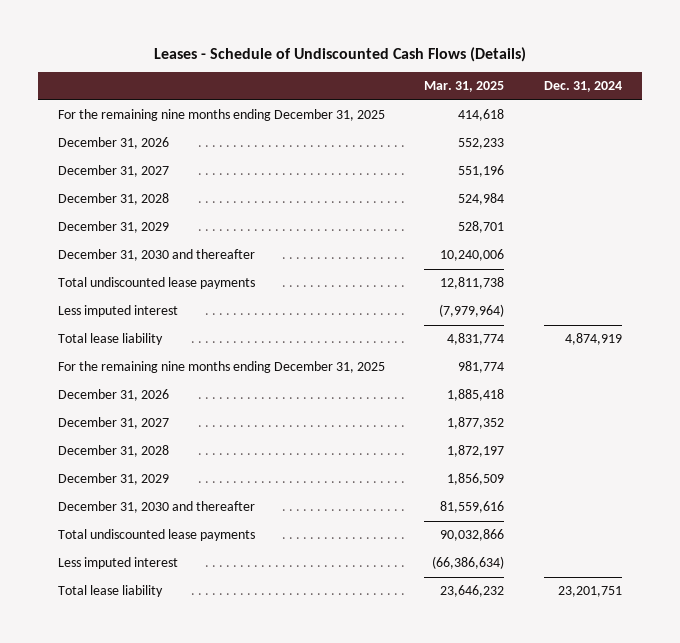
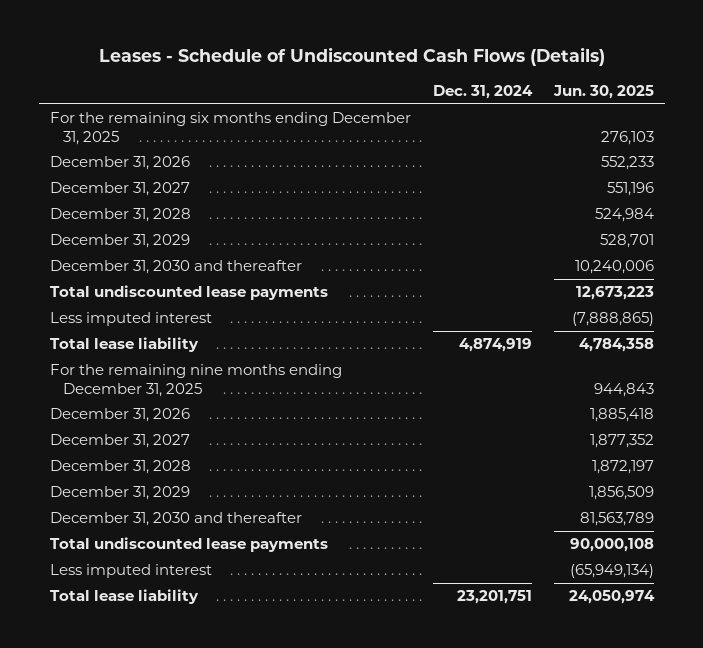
[424,81,505,93] Mar. 31, 2025 -> none
none -> [552,84,654,99] Jun. 30, 2025
[57,109,385,122] For the remaining nine months ending December 31, 2025 -> [49,112,411,145] For the remaining six months ending December 31, 2025

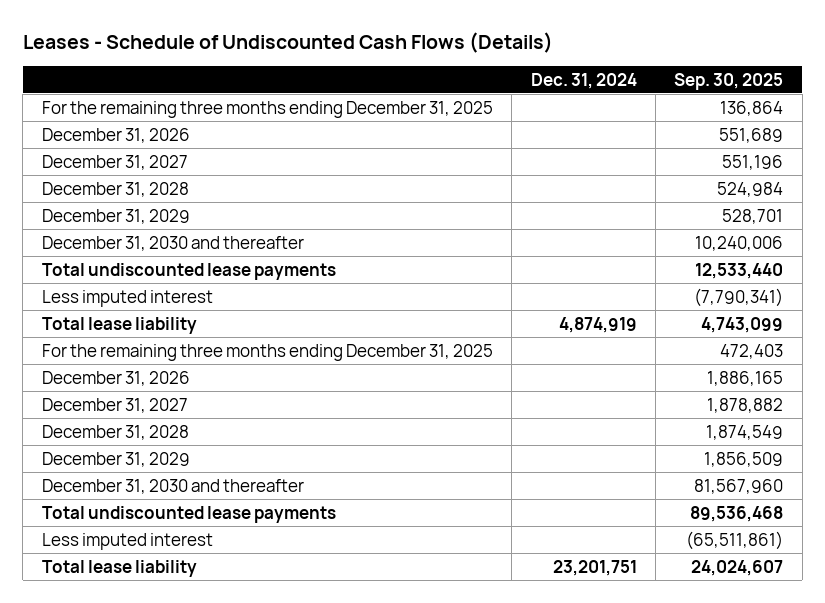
[552,84,654,99] Jun. 30, 2025 -> none
none -> [674,72,784,90] Sep. 30, 2025
[49,112,411,145] For the remaining six months ending December 31, 2025 -> [41,100,493,118] For the remaining three months ending December 31, 2025
[49,364,342,397] For the remaining nine months ending December 31, 2025 -> [41,343,493,361] For the remaining three months ending December 31, 2025

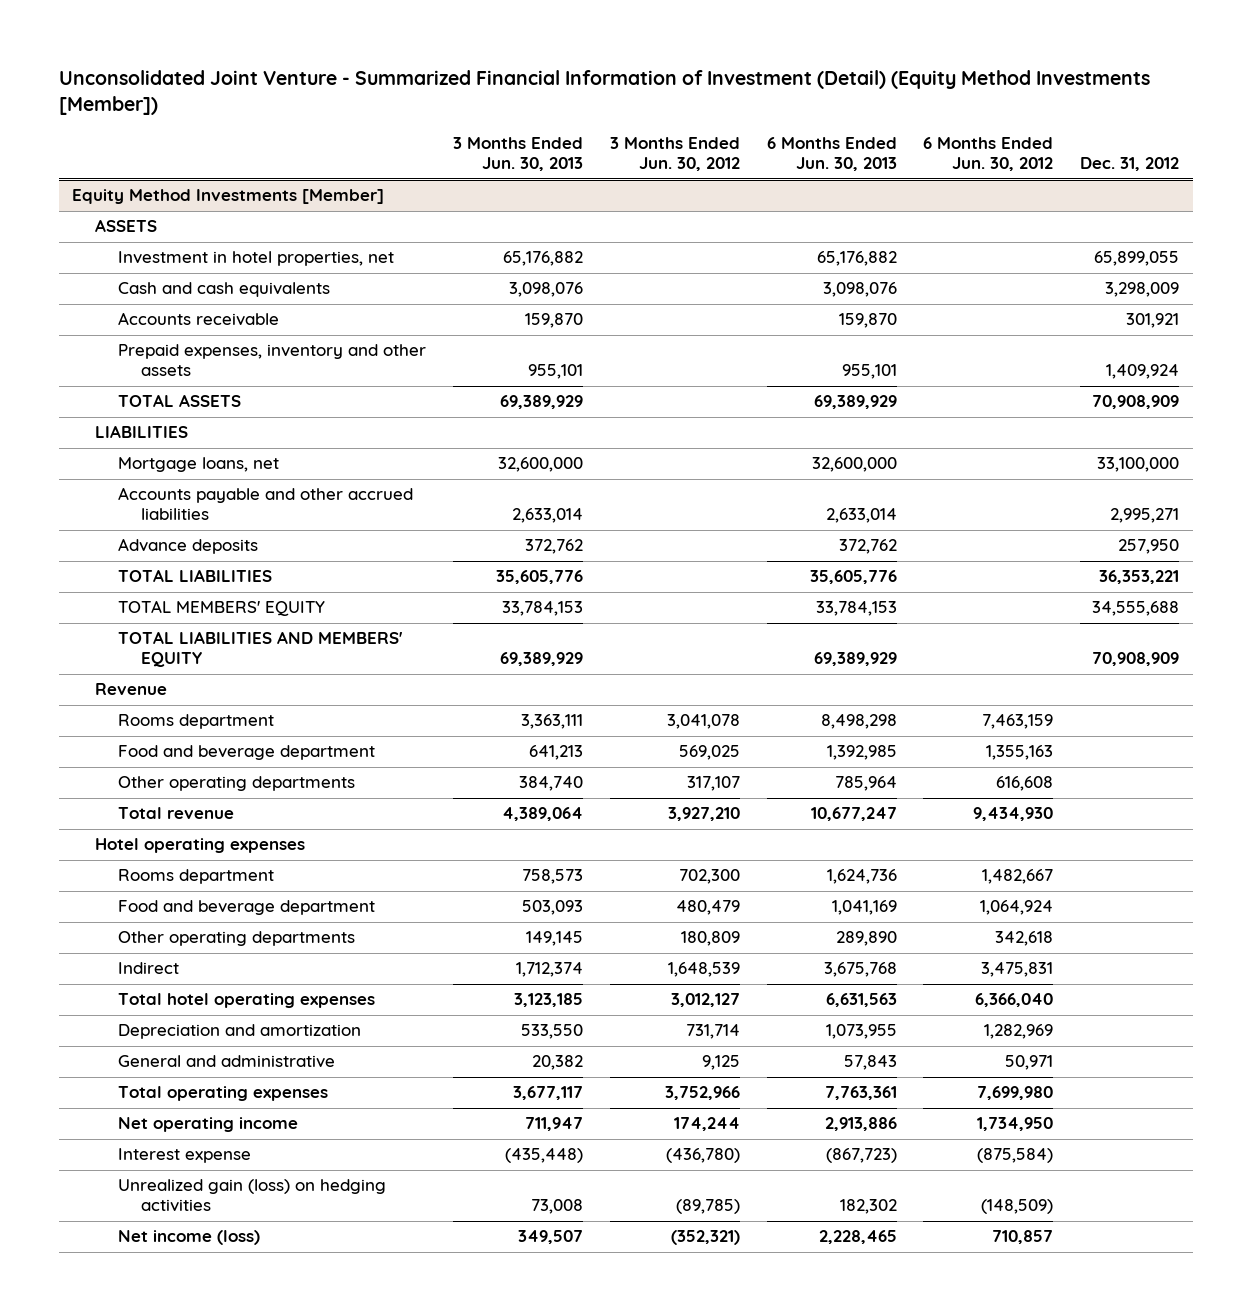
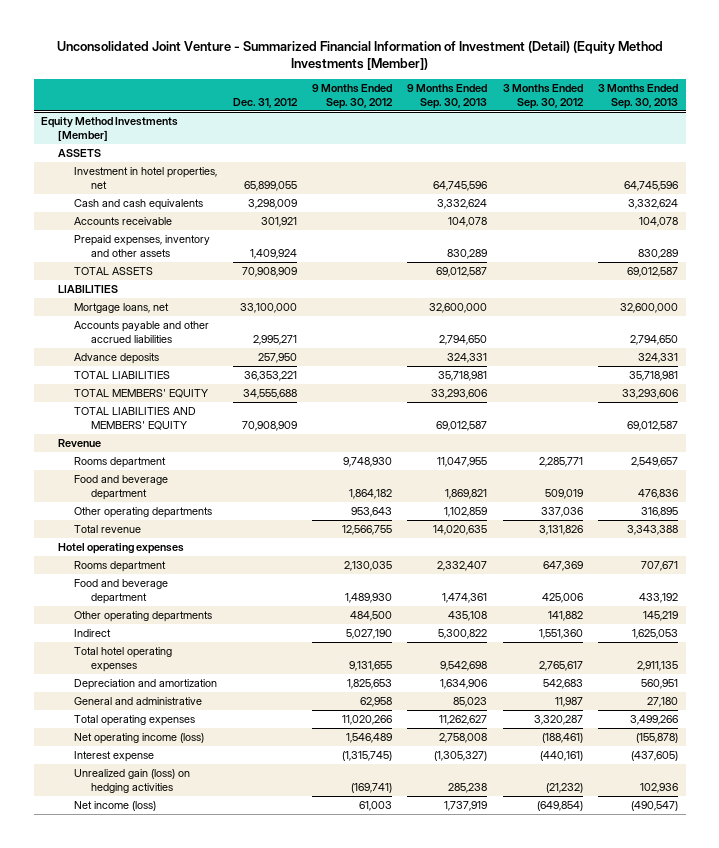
[452,137,583,172] 3 Months Ended Jun. 30, 2013 -> none
[609,137,740,172] 3 Months Ended Jun. 30, 2012 -> none
[766,137,897,172] 6 Months Ended Jun. 30, 2013 -> none
[923,137,1054,172] 6 Months Ended Jun. 30, 2012 -> none
none -> [311,84,393,109] 9 Months Ended Sep. 30, 2012
none -> [407,84,488,109] 9 Months Ended Sep. 30, 2013
none -> [502,84,584,109] 3 Months Ended Sep. 30, 2012
none -> [597,84,678,109] 3 Months Ended Sep. 30, 2013
[118,1117,299,1133] Net operating income -> [74,732,205,744] Net operating income (loss)

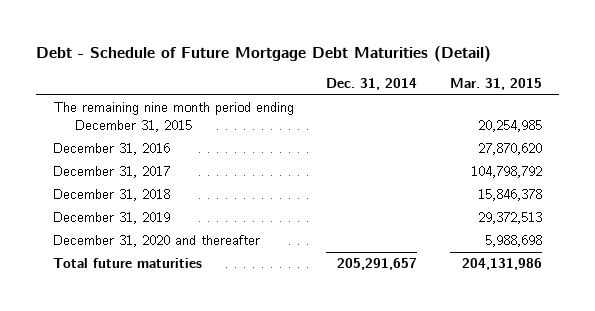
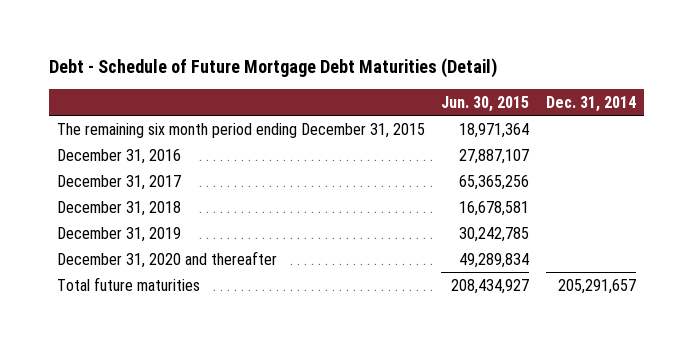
[450,77,543,90] Mar. 31, 2015 -> none
none -> [441,95,530,112] Jun. 30, 2015
[52,102,294,132] The remaining nine month period ending December 31, 2015 -> [56,122,425,138] The remaining six month period ending December 31, 2015

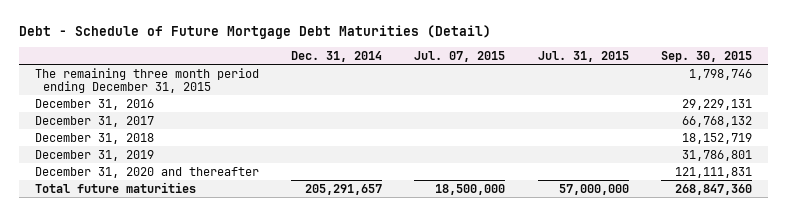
[441,95,530,112] Jun. 30, 2015 -> none
none -> [414,50,506,62] Jul. 07, 2015
none -> [537,50,629,62] Jul. 31, 2015
none -> [661,50,753,62] Sep. 30, 2015
[56,122,425,138] The remaining six month period ending December 31, 2015 -> [34,67,259,93] The remaining three month period ending December 31, 2015

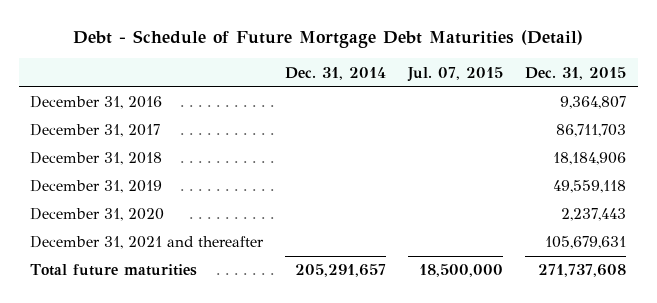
[537,50,629,62] Jul. 31, 2015 -> none
[661,50,753,62] Sep. 30, 2015 -> none
none -> [525,66,627,80] Dec. 31, 2015
[34,67,259,93] The remaining three month period ending December 31, 2015 -> none
none -> [30,208,165,222] December 31, 2020
[34,166,259,178] December 31, 2020 and thereafter -> [30,236,265,250] December 31, 2021 and thereafter

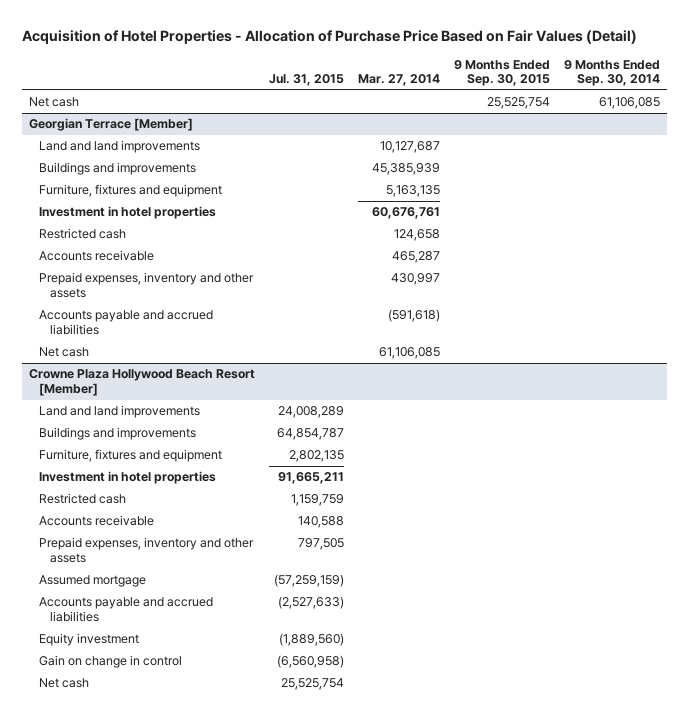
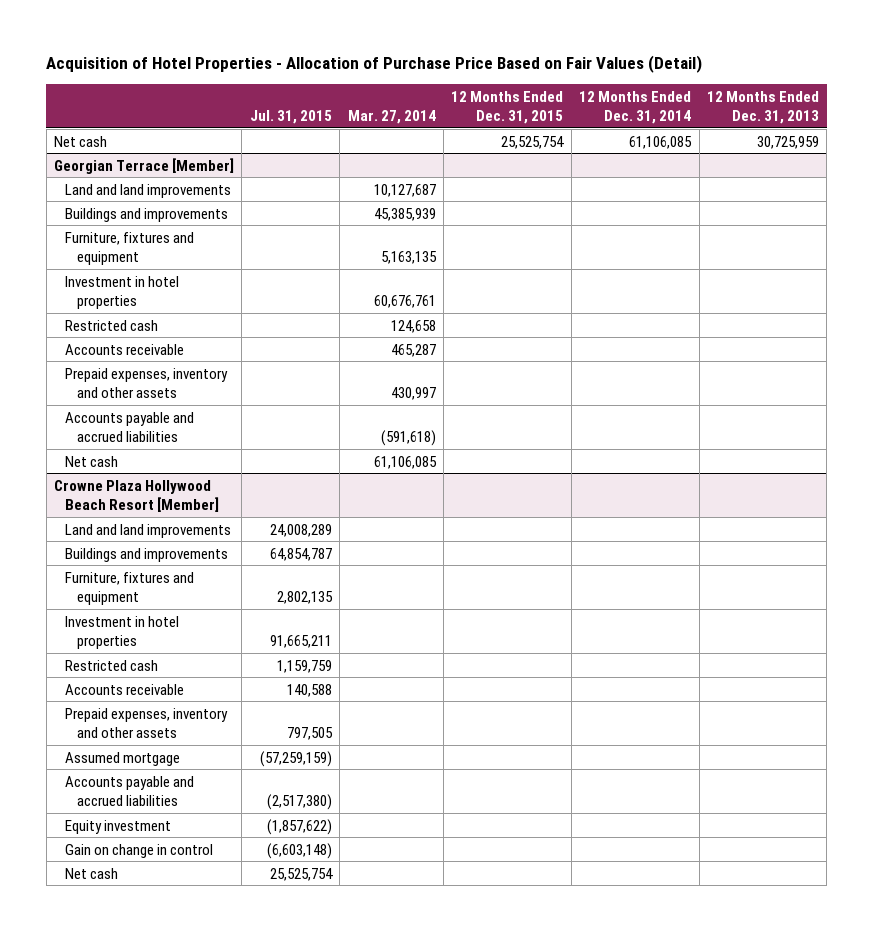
[454,59,551,87] 9 Months Ended Sep. 30, 2015 -> none
[564,59,661,87] 9 Months Ended Sep. 30, 2014 -> none
none -> [451,90,564,124] 12 Months Ended Dec. 31, 2015
none -> [579,90,692,124] 12 Months Ended Dec. 31, 2014
none -> [706,90,819,124] 12 Months Ended Dec. 31, 2013
[277,596,344,610] (2,527,633) -> [266,793,332,810] (2,517,380)
[278,633,344,647] (1,889,560) -> [266,818,332,835] (1,857,622)
[276,655,344,669] (6,560,958) -> [266,842,332,859] (6,603,148)

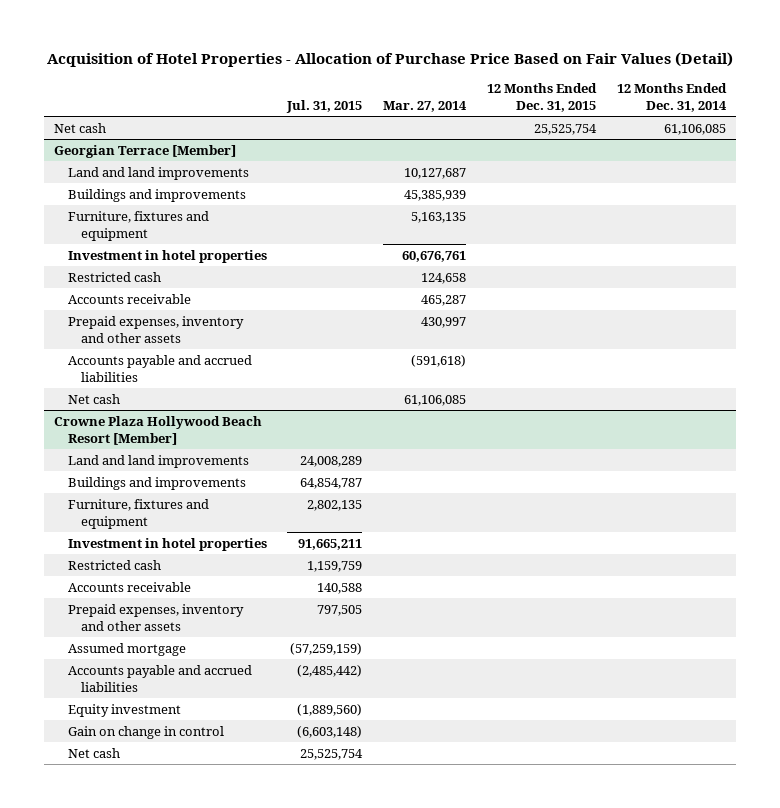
[706,90,819,124] 12 Months Ended Dec. 31, 2013 -> none
[266,793,332,810] (2,517,380) -> [297,664,363,677] (2,485,442)
[266,818,332,835] (1,857,622) -> [297,703,363,716] (1,889,560)

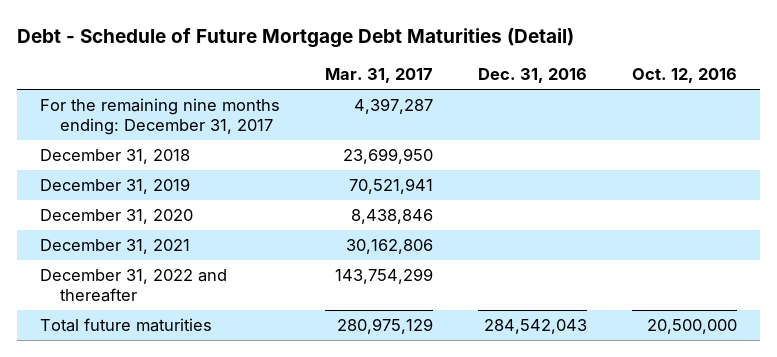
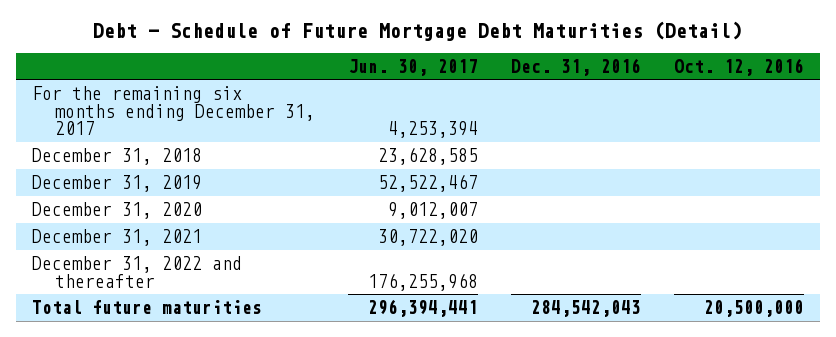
[324,68,433,84] Mar. 31, 2017 -> none
none -> [347,58,478,76] Jun. 30, 2017
[39,97,280,135] For the remaining nine months ending: December 31, 2017 -> [32,85,315,136] For the remaining six months ending December 31, 2017

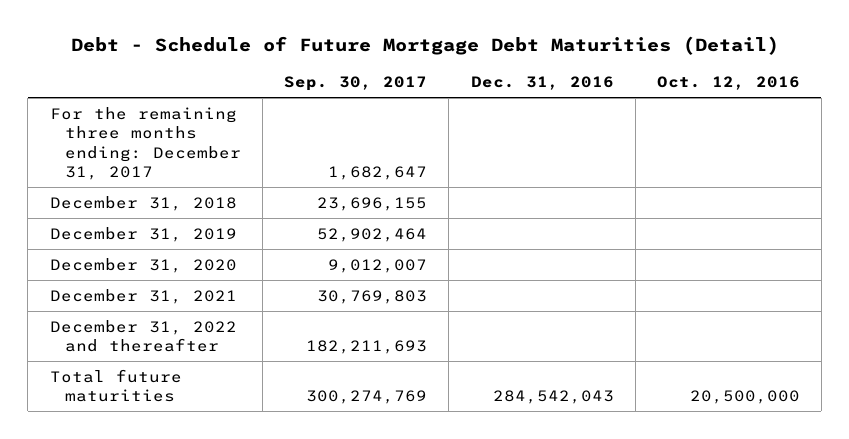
[347,58,478,76] Jun. 30, 2017 -> none
none -> [284,76,428,92] Sep. 30, 2017
[32,85,315,136] For the remaining six months ending December 31, 2017 -> [49,106,242,181] For the remaining three months ending: December 31, 2017

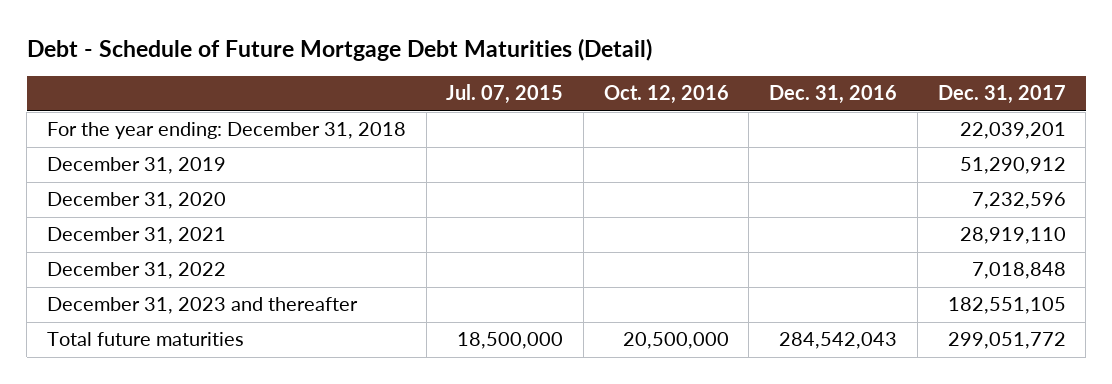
[284,76,428,92] Sep. 30, 2017 -> none
none -> [446,84,564,105] Jul. 07, 2015
none -> [937,85,1066,105] Dec. 31, 2017
[49,106,242,181] For the remaining three months ending: December 31, 2017 -> none
[49,195,237,211] December 31, 2018 -> none
none -> [46,122,406,140] For the year ending: December 31, 2018
none -> [46,262,226,280] December 31, 2022
[49,319,237,353] December 31, 2022 and thereafter -> [46,297,358,315] December 31, 2023 and thereafter

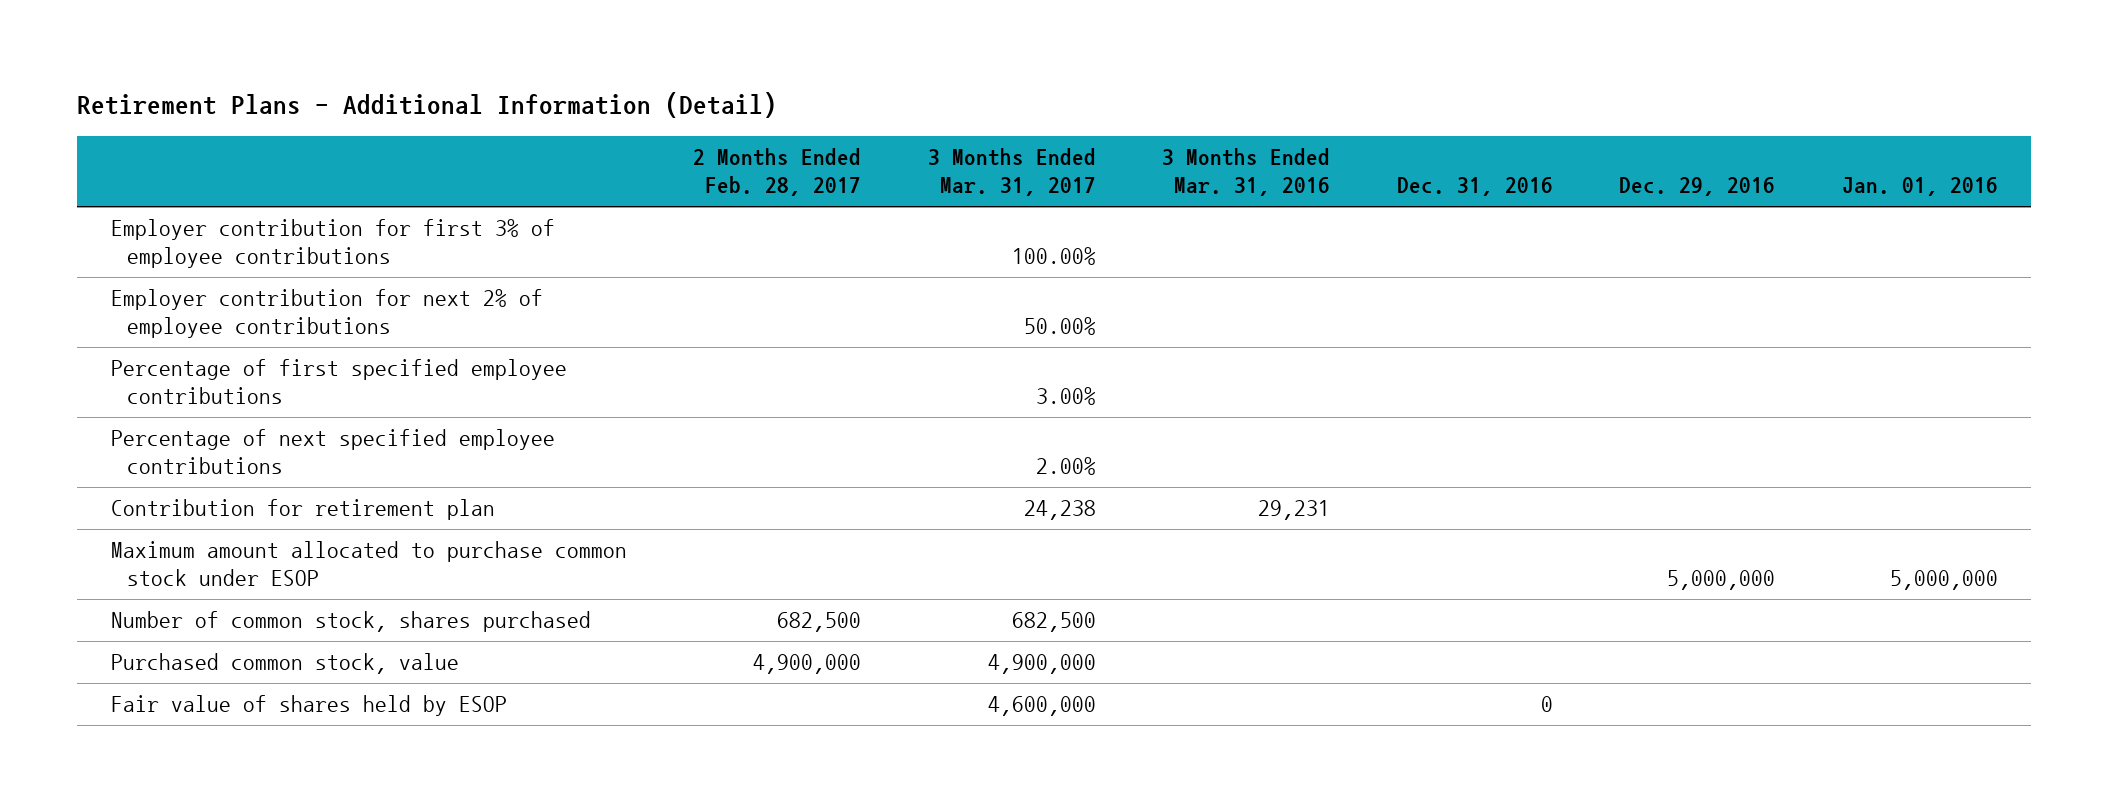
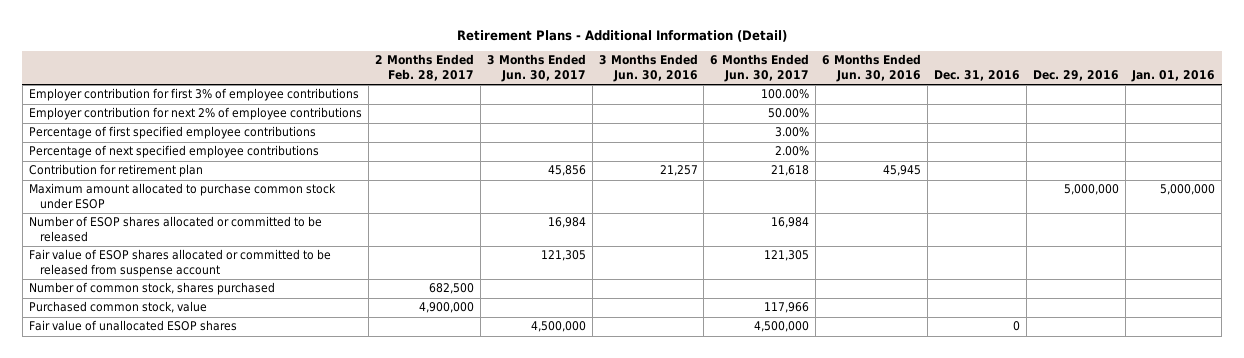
[927,148,1096,197] 3 Months Ended Mar. 31, 2017 -> none
[1162,148,1331,197] 3 Months Ended Mar. 31, 2016 -> none
none -> [486,54,586,83] 3 Months Ended Jun. 30, 2017
none -> [598,54,698,83] 3 Months Ended Jun. 30, 2016
none -> [710,54,810,83] 6 Months Ended Jun. 30, 2017
none -> [822,54,922,83] 6 Months Ended Jun. 30, 2016
none -> [28,216,322,243] Number of ESOP shares allocated or committed to be released
none -> [28,249,331,278] Fair value of ESOP shares allocated or committed to be released from suspense account
[110,695,507,717] Fair value of shares held by ESOP -> [28,320,237,332] Fair value of unallocated ESOP shares

